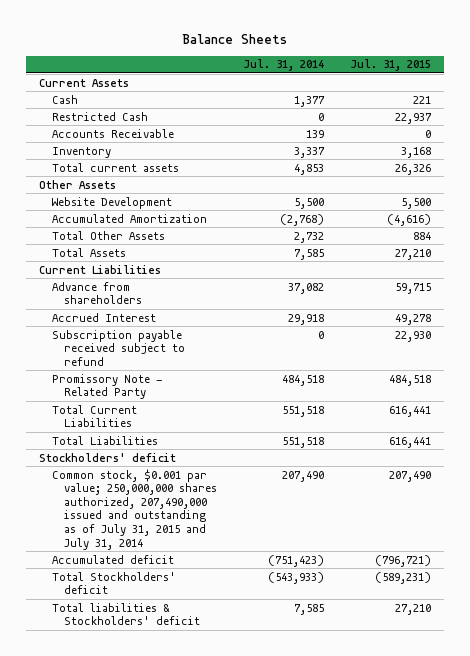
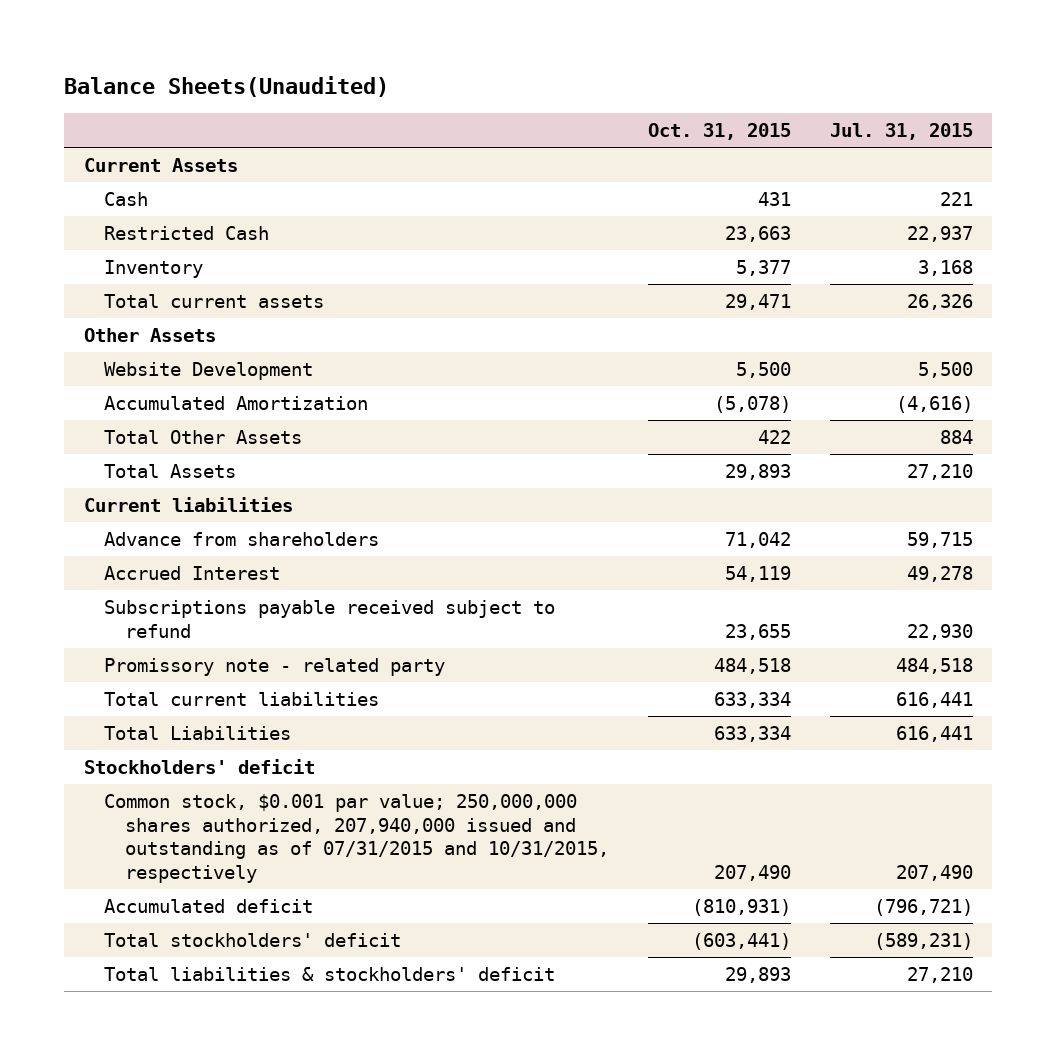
[181,33,287,44] Balance Sheets -> [64,75,390,97] Balance Sheets(Unaudited)
[243,59,325,72] Jul. 31, 2014 -> none
none -> [647,123,791,141] Oct. 31, 2015
[51,128,174,138] Accounts Receivable -> none
[38,264,161,274] Current Liabilities -> [83,497,293,513] Current liabilities
[51,329,186,366] Subscription payable received subject to refund -> [104,600,556,638] Subscriptions payable received subject to refund
[51,373,162,400] Promissory Note - Related Party -> [104,658,446,677] Promissory note - related party
[51,404,137,428] Total Current Liabilities -> [104,692,380,707] Total current liabilities
[51,468,218,550] Common stock, $0.001 par value; 250,000,000 shares authorized, 207,490,000 issued and outstanding as of July 31, 2015 and July 31, 2014 -> [104,794,610,883] Common stock, $0.001 par value; 250,000,000 shares authorized, 207,940,000 issued and outstanding as of 07/31/2015 and 10/31/2015, respectively
[51,571,176,595] Total Stockholders' deficit -> [104,933,402,948] Total stockholders' deficit
[51,602,201,626] Total liabilities & Stockholders' deficit -> [104,967,556,982] Total liabilities & stockholders' deficit

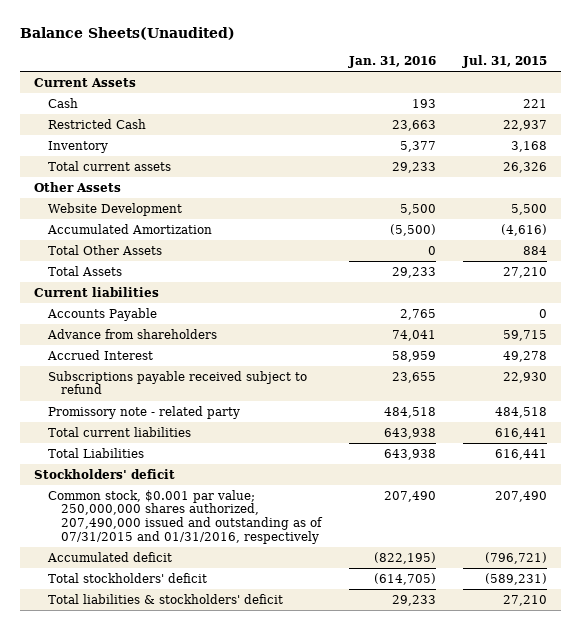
[647,123,791,141] Oct. 31, 2015 -> none
none -> [347,55,436,68] Jan. 31, 2016
none -> [46,307,157,321] Accounts Payable
[104,794,610,883] Common stock, $0.001 par value; 250,000,000 shares authorized, 207,940,000 issued and outstanding as of 07/31/2015 and 10/31/2015, respectively -> [47,489,323,544] Common stock, $0.001 par value; 250,000,000 shares authorized, 207,490,000 issued and outstanding as of 07/31/2015 and 01/31/2016, respectively

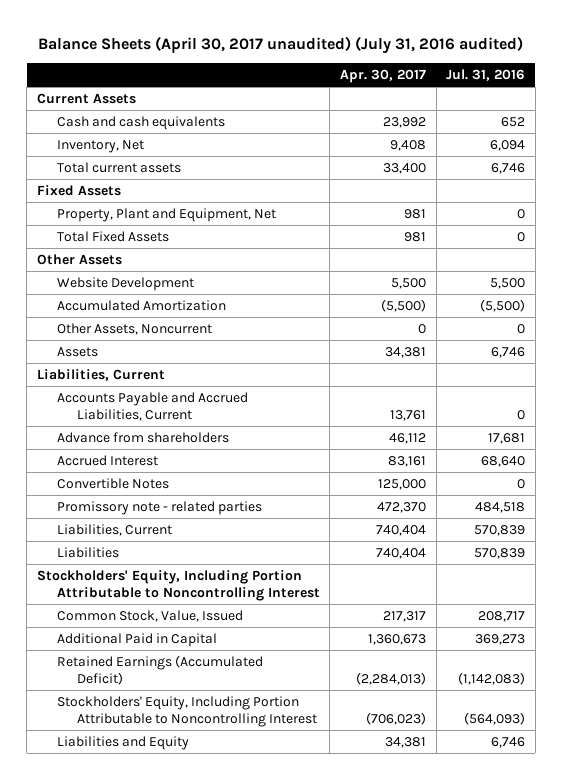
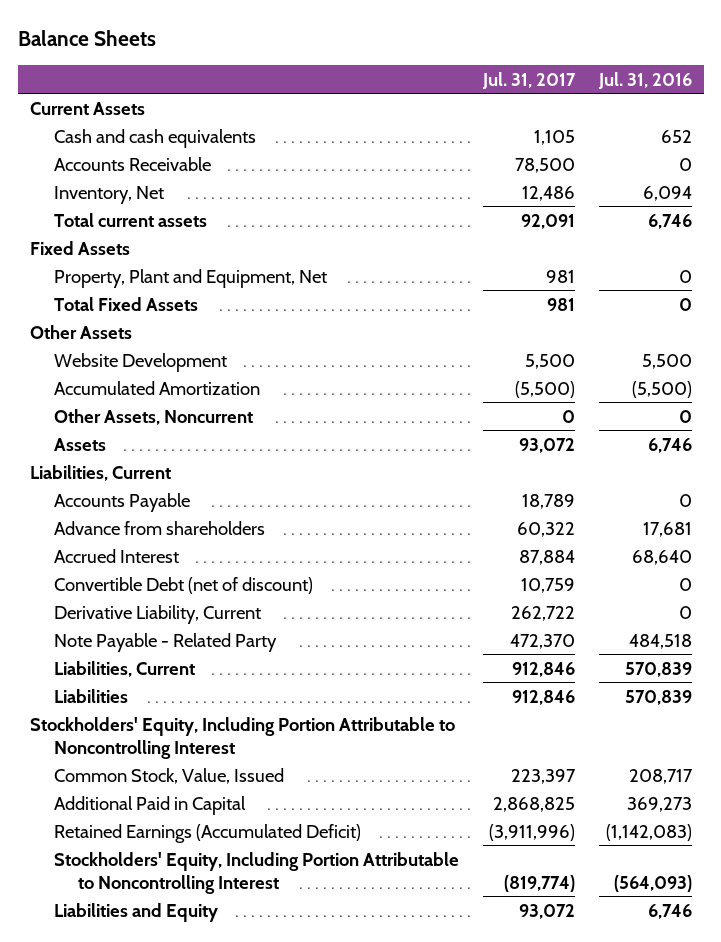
[38,35,524,54] Balance Sheets (April 30, 2017 unaudited) (July 31, 2016 audited) -> [17,30,156,47] Balance Sheets
[339,68,426,83] Apr. 30, 2017 -> none
none -> [481,71,576,89] Jul. 31, 2017
none -> [53,156,211,171] Accounts Receivable
[56,392,248,421] Accounts Payable and Accrued Liabilities, Current -> none
none -> [53,492,190,512] Accounts Payable
[56,478,169,490] Convertible Notes -> [53,576,313,594] Convertible Debt (net of discount)
none -> [53,604,261,624] Derivative Liability, Current
[56,501,262,516] Promissory note - related parties -> [53,632,277,652] Note Payable - Related Party

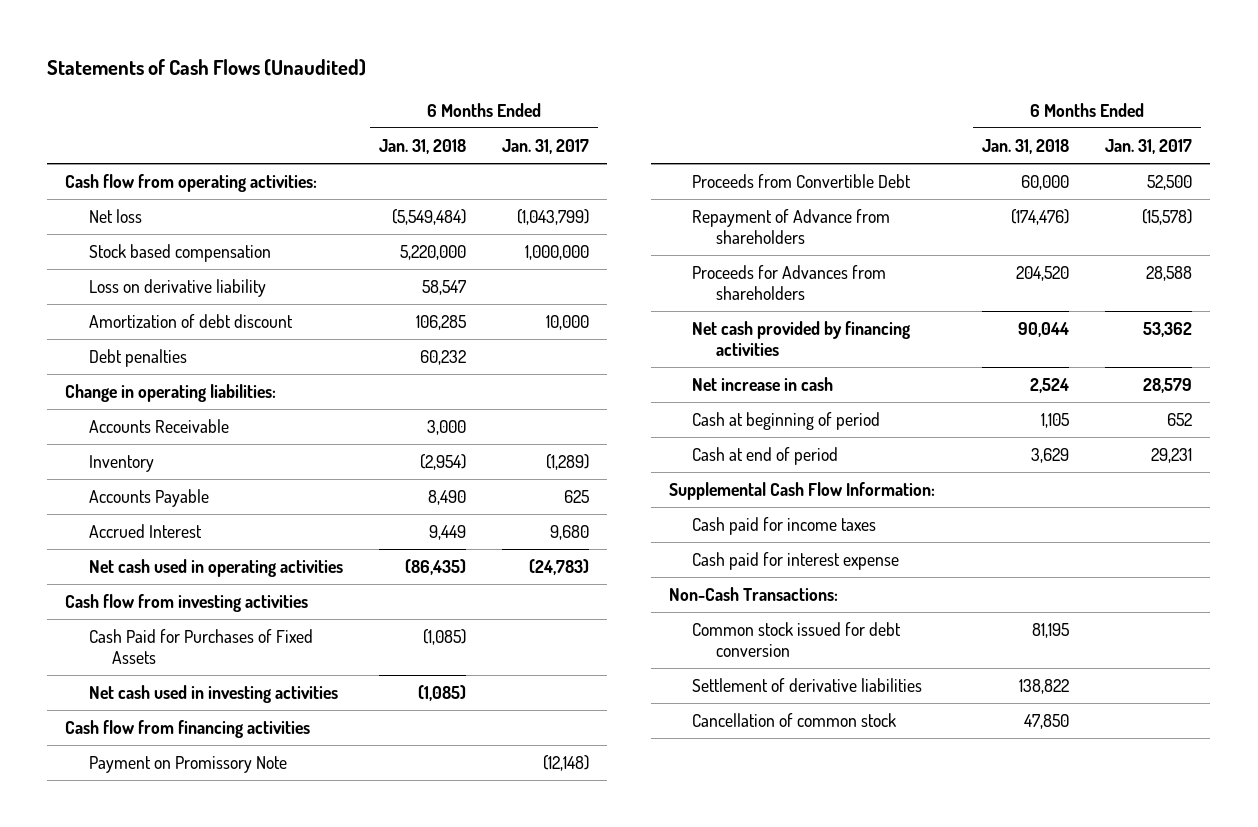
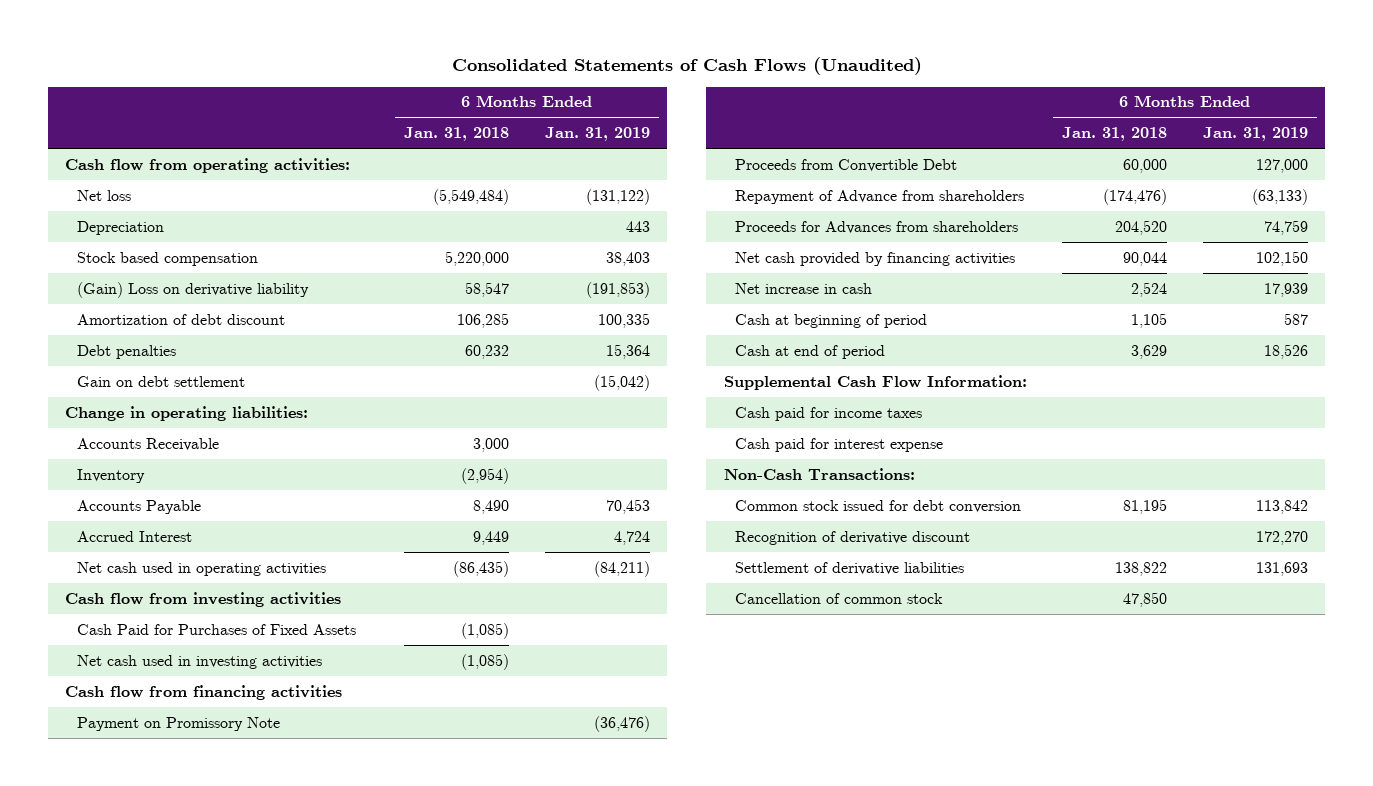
[47,58,367,76] Statements of Cash Flows (Unaudited) -> [451,57,922,76] Consolidated Statements of Cash Flows (Unaudited)
[501,138,589,154] Jan. 31, 2017 -> none
none -> [544,127,650,142] Jan. 31, 2019
none -> [76,220,164,235] Depreciation
[88,279,266,298] Loss on derivative liability -> [76,281,309,298] (Gain) Loss on derivative liability
none -> [76,375,245,387] Gain on debt settlement
none -> [734,530,970,545] Recognition of derivative discount

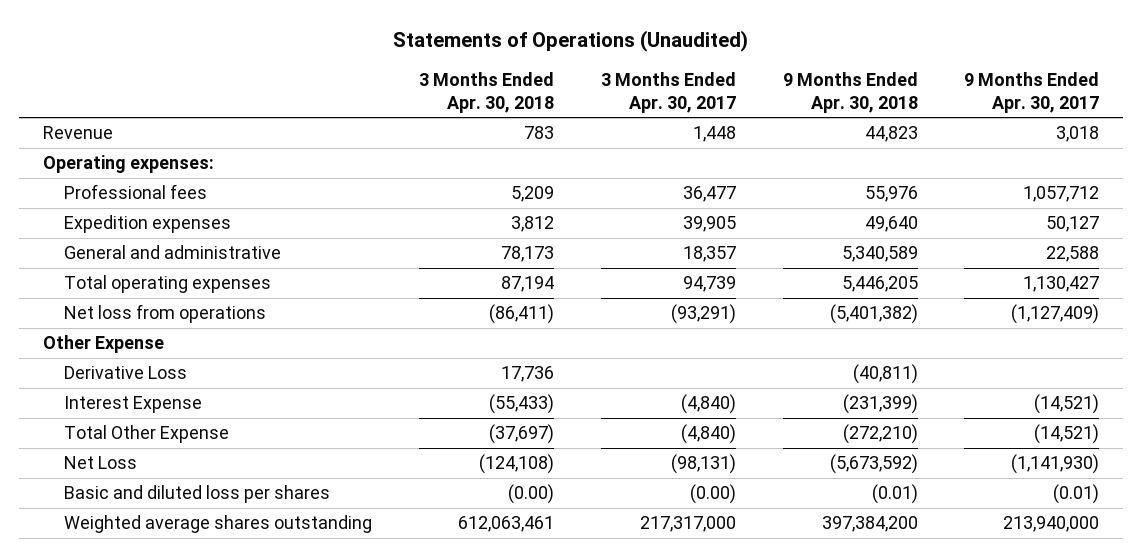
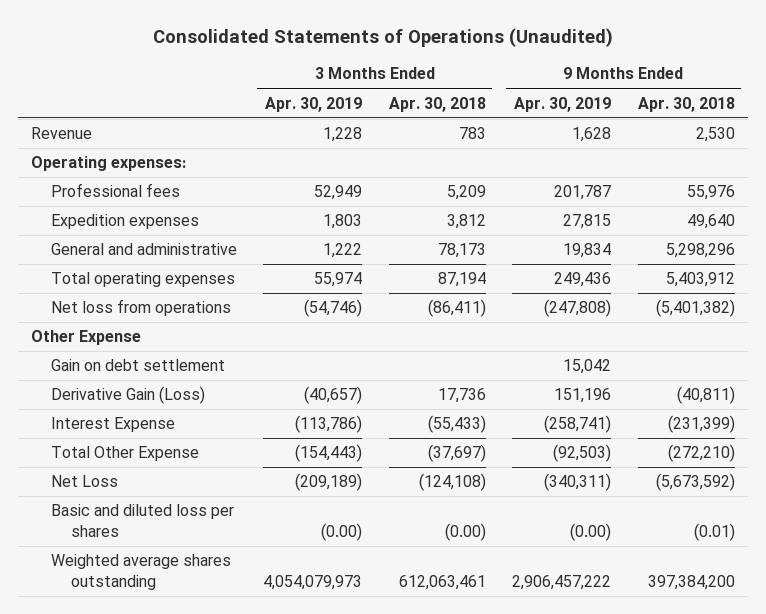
[392,30,748,53] Statements of Operations (Unaudited) -> [152,28,613,48] Consolidated Statements of Operations (Unaudited)
[600,72,736,113] 3 Months Ended Apr. 30, 2017 -> none
[964,72,1100,113] 9 Months Ended Apr. 30, 2017 -> none
none -> [265,96,363,112] Apr. 30, 2019
none -> [514,96,612,112] Apr. 30, 2019
[864,126,918,143] 44,823 -> [695,127,735,143] 2,530
[841,246,918,263] 5,340,589 -> [665,243,735,259] 5,298,296
[841,276,918,293] 5,446,205 -> [665,272,735,288] 5,403,912
none -> [50,359,225,372] Gain on debt settlement
[64,366,188,380] Derivative Loss -> [50,386,205,405] Derivative Gain (Loss)

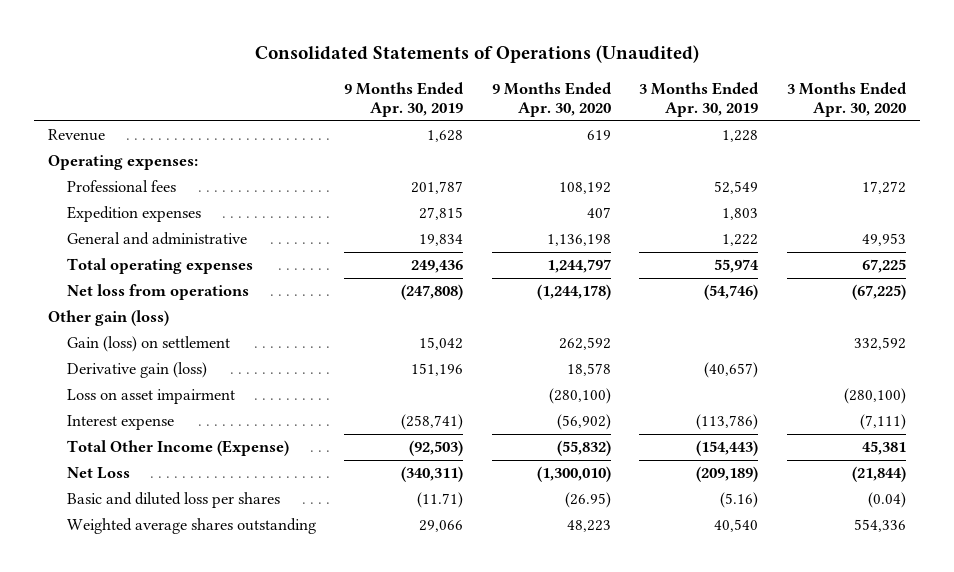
[388,96,486,112] Apr. 30, 2018 -> none
[637,96,735,112] Apr. 30, 2018 -> none
none -> [491,81,612,118] 9 Months Ended Apr. 30, 2020
none -> [786,81,907,118] 3 Months Ended Apr. 30, 2020
[314,185,363,201] 52,949 -> [714,181,759,195] 52,549
[31,330,142,346] Other Expense -> [47,310,169,327] Other gain (loss)
[50,359,225,372] Gain on debt settlement -> [66,336,230,353] Gain (loss) on settlement
[50,386,205,405] Derivative Gain (Loss) -> [66,362,207,379] Derivative gain (loss)
none -> [66,389,235,405] Loss on asset impairment
[50,417,175,433] Interest Expense -> [66,415,174,431] Interest expense
[50,446,199,462] Total Other Expense -> [66,440,289,457] Total Other Income (Expense)
[321,522,363,541] (0.00) -> [720,492,759,509] (5.16)
[570,522,612,541] (0.00) -> [417,492,464,509] (11.71)
[263,574,363,590] 4,054,079,973 -> [714,519,759,533] 40,540
[512,574,612,590] 2,906,457,222 -> [419,520,464,533] 29,066

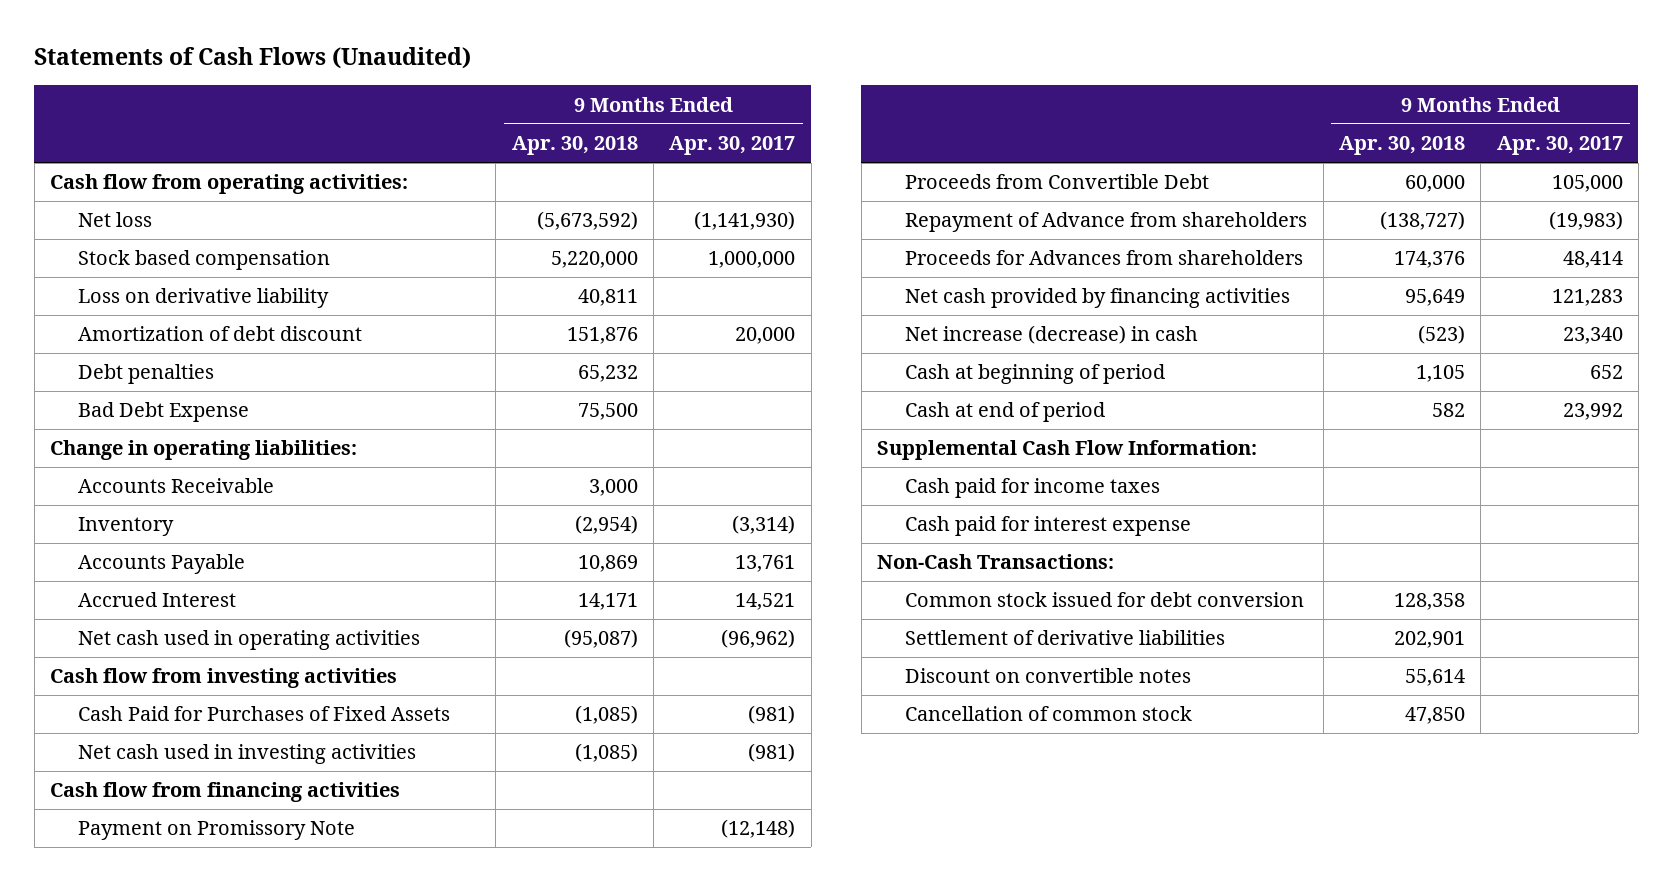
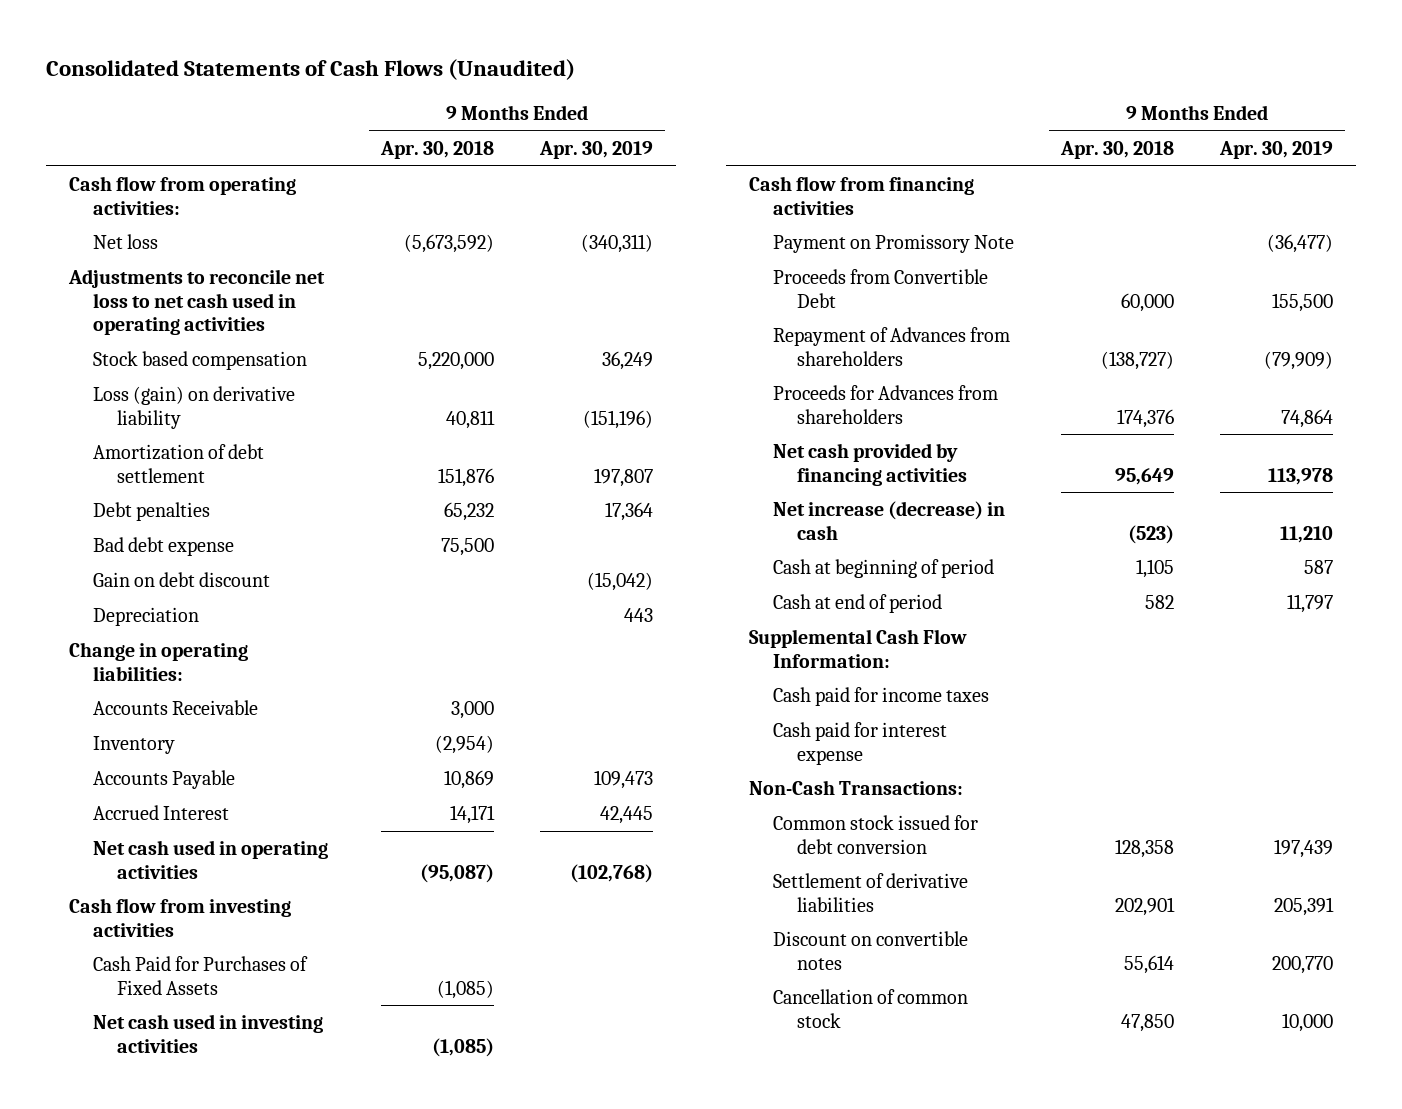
[34,47,472,70] Statements of Cash Flows (Unaudited) -> [45,59,575,81] Consolidated Statements of Cash Flows (Unaudited)
[669,136,796,156] Apr. 30, 2017 -> none
none -> [539,140,654,159] Apr. 30, 2019
none -> [68,269,326,336] Adjustments to reconcile net loss to net cash used in operating activities
[78,288,330,309] Loss on derivative liability -> [93,386,296,429] Loss (gain) on derivative liability
[78,326,363,342] Amortization of debt discount -> [93,444,265,483] Amortization of debt settlement
[78,402,250,423] Bad Debt Expense -> [93,537,235,557] Bad debt expense
none -> [93,572,271,588] Gain on debt discount
none -> [93,607,200,627] Depreciation
[905,212,1308,233] Repayment of Advance from shareholders -> [773,327,1011,366] Repayment of Advances from shareholders

